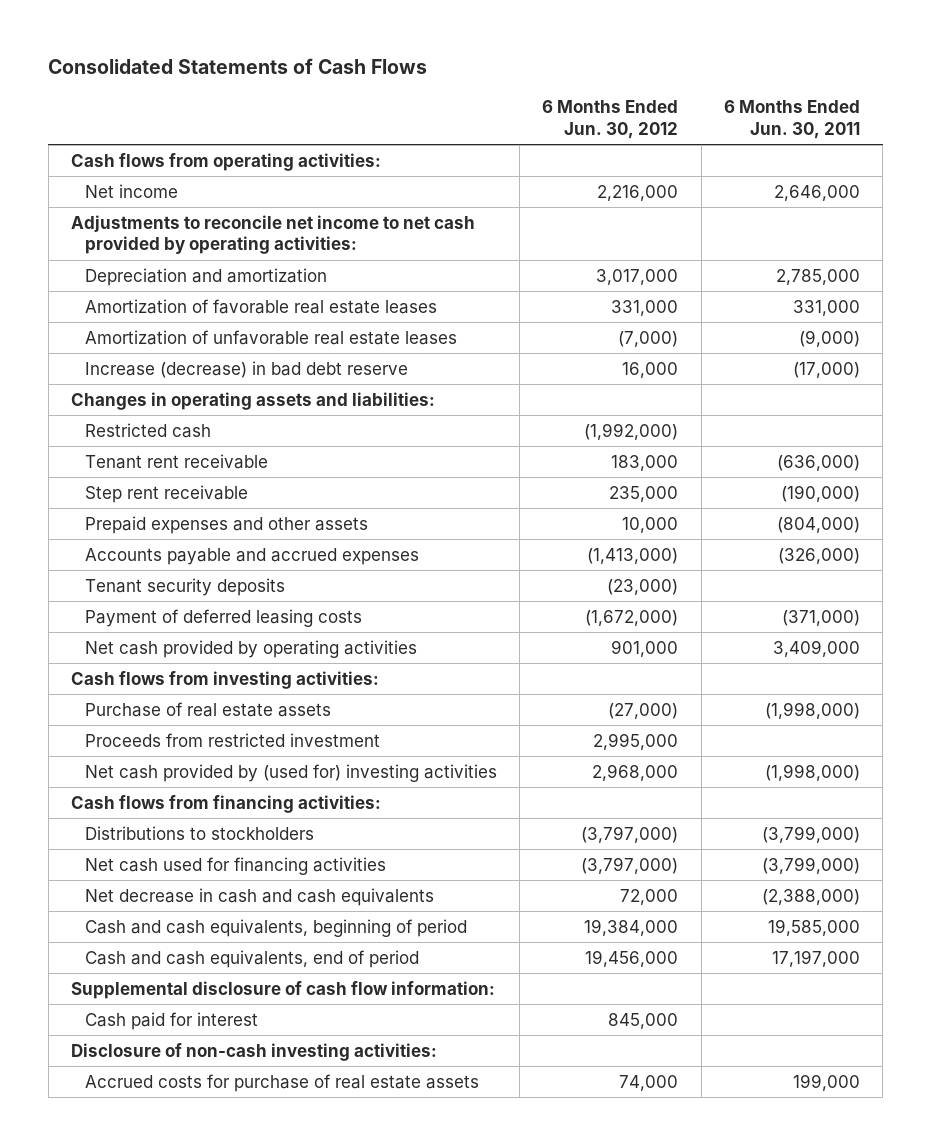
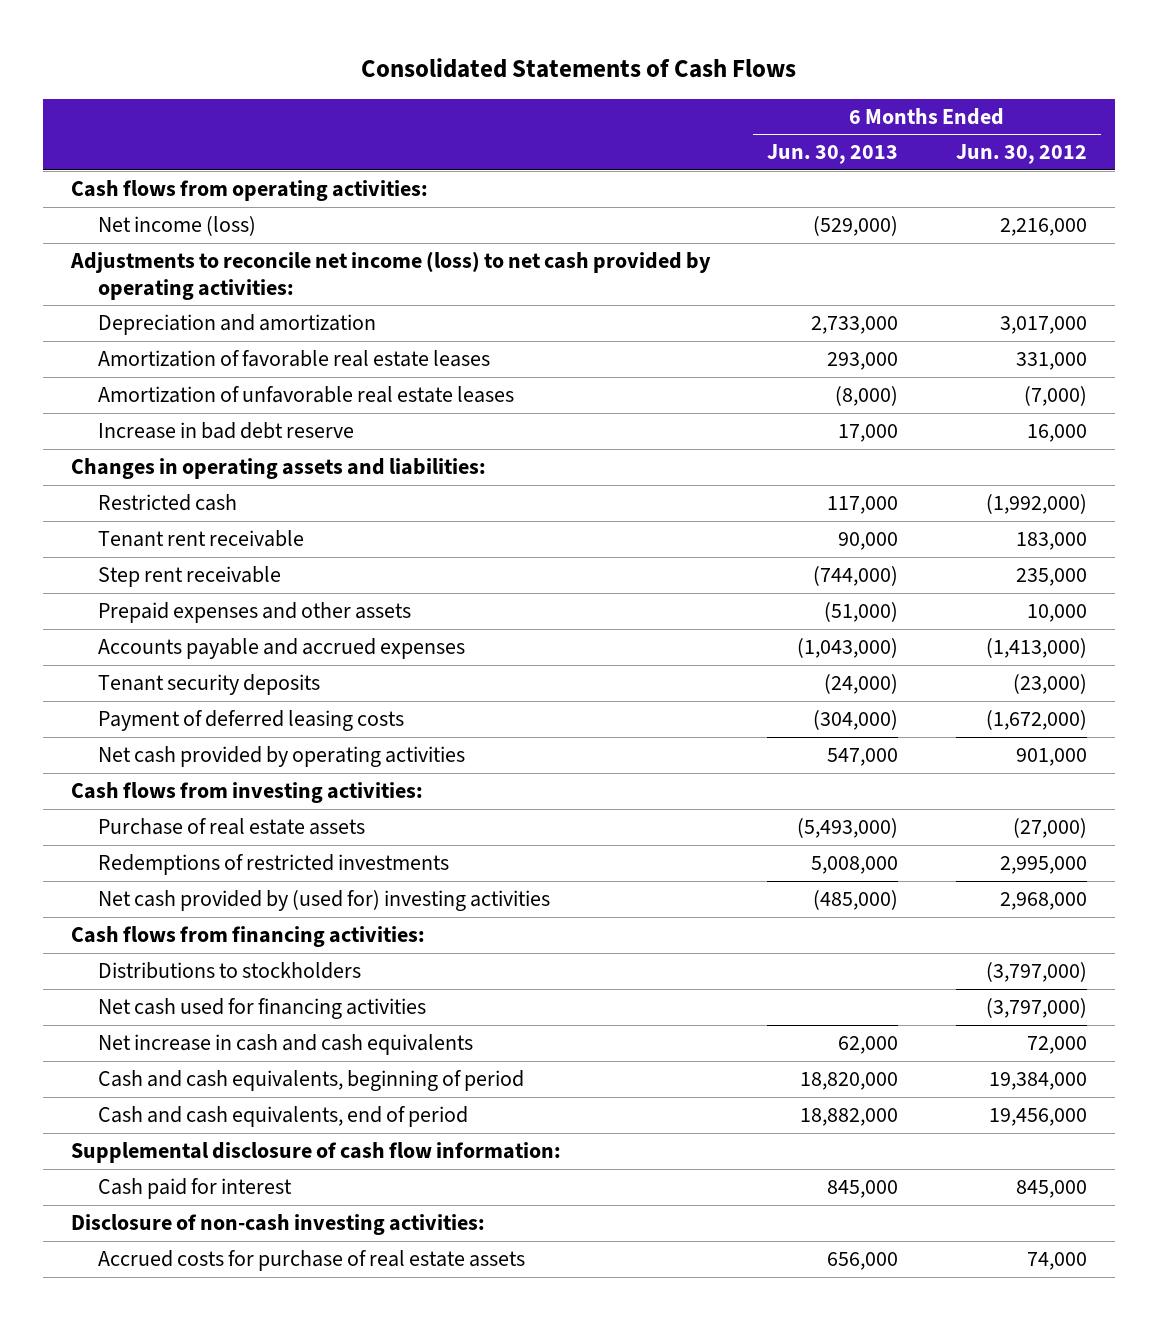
[724,100,861,139] 6 Months Ended Jun. 30, 2011 -> none
none -> [767,144,899,165] Jun. 30, 2013
[84,183,178,198] Net income -> [97,216,256,237] Net income (loss)
[70,214,475,255] Adjustments to reconcile net income to net cash provided by operating activities: -> [70,251,712,300] Adjustments to reconcile net income (loss) to net cash provided by operating activities:
[84,360,408,378] Increase (decrease) in bad debt reserve -> [97,422,354,440] Increase in bad debt reserve
[84,732,380,747] Proceeds from restricted investment -> [97,854,449,876] Redemptions of restricted investments
[84,887,434,906] Net decrease in cash and cash equivalents -> [97,1034,473,1056] Net increase in cash and cash equivalents

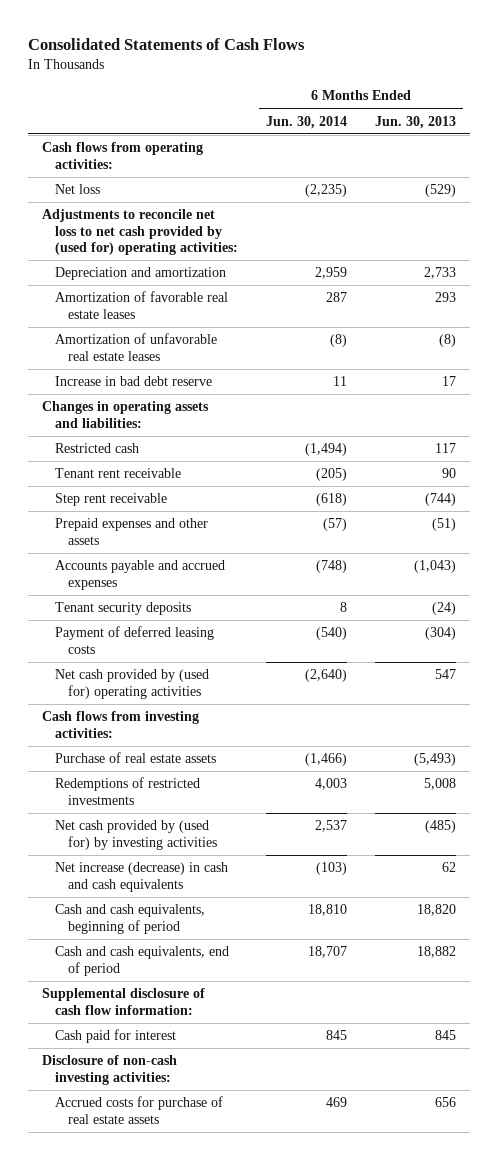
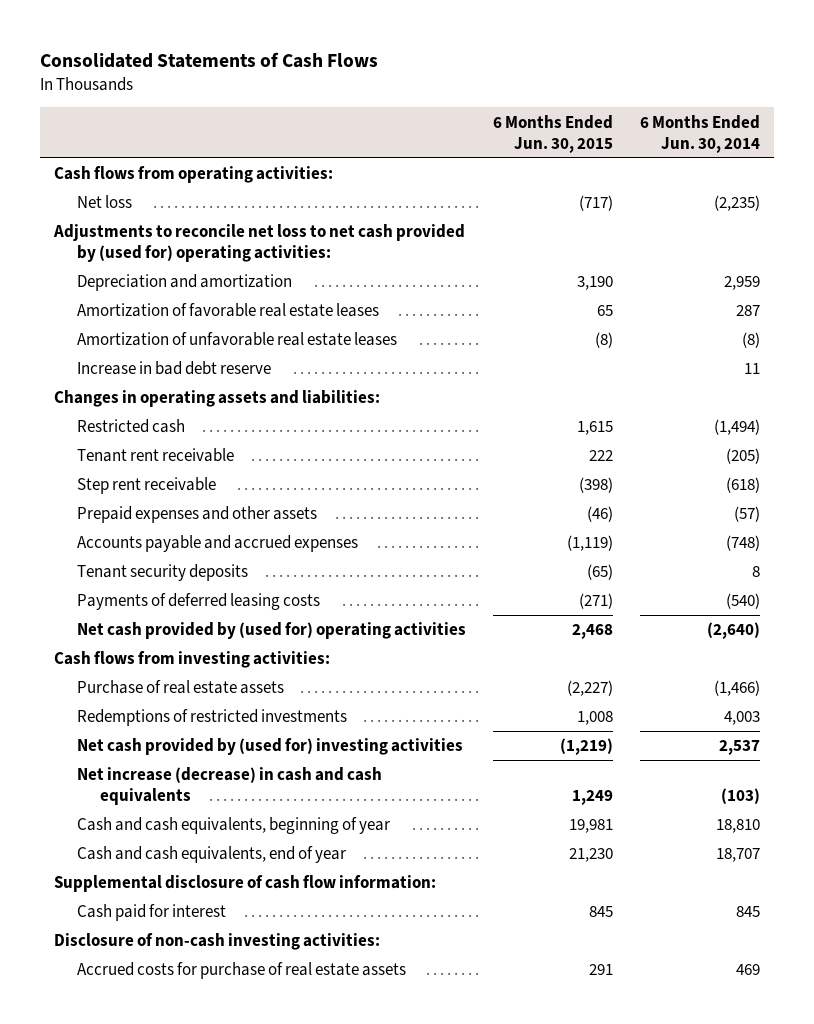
[374,115,456,129] Jun. 30, 2013 -> none
none -> [492,114,613,153] 6 Months Ended Jun. 30, 2015
[55,626,215,654] Payment of deferred leasing costs -> [76,593,320,611] Payments of deferred leasing costs
[55,820,218,850] Net cash provided by (used for) by investing activities -> [76,738,463,756] Net cash provided by (used for) investing activities
[55,904,206,934] Cash and cash equivalents, beginning of period -> [76,817,390,835] Cash and cash equivalents, beginning of year
[55,946,230,976] Cash and cash equivalents, end of period -> [76,846,346,864] Cash and cash equivalents, end of year

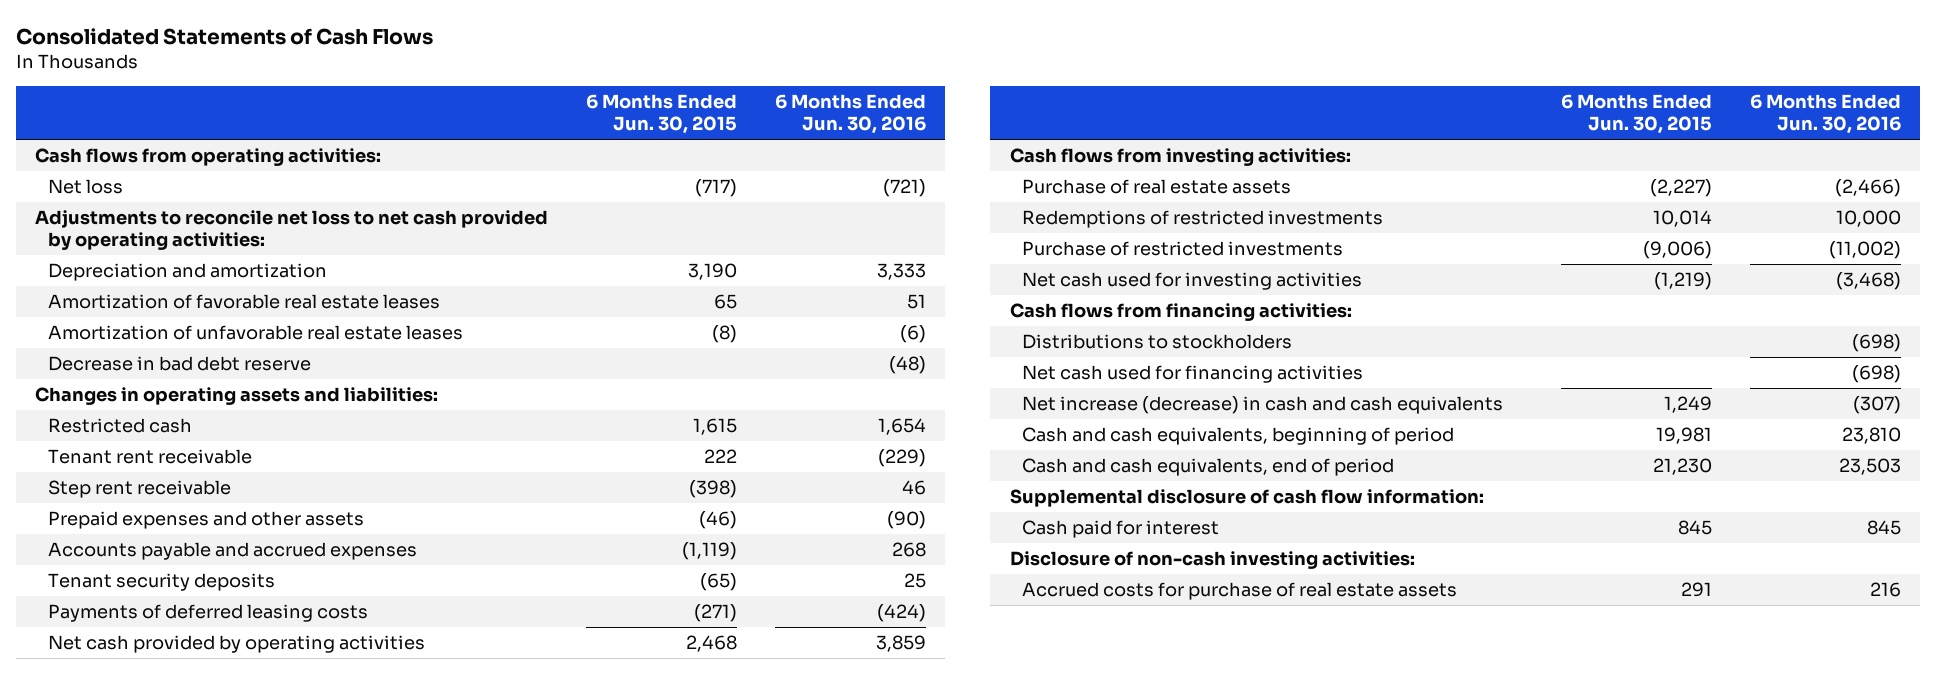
[639,114,760,153] 6 Months Ended Jun. 30, 2014 -> none
none -> [775,93,927,135] 6 Months Ended Jun. 30, 2016
[52,224,465,263] Adjustments to reconcile net loss to net cash provided by (used for) operating activities: -> [34,210,548,251] Adjustments to reconcile net loss to net cash provided by operating activities:
[76,361,271,376] Increase in bad debt reserve -> [47,356,311,372] Decrease in bad debt reserve
[76,622,466,640] Net cash provided by (used for) operating activities -> [47,635,425,654] Net cash provided by operating activities
[576,711,613,726] 1,008 -> [1652,210,1712,228] 10,014
none -> [1022,241,1344,257] Purchase of restricted investments
[76,738,463,756] Net cash provided by (used for) investing activities -> [1022,272,1363,291] Net cash used for investing activities
none -> [1009,303,1352,322] Cash flows from financing activities:
none -> [1022,334,1293,350] Distributions to stockholders
none -> [1022,365,1364,384] Net cash used for financing activities
[76,817,390,835] Cash and cash equivalents, beginning of year -> [1022,427,1455,446] Cash and cash equivalents, beginning of period
[76,846,346,864] Cash and cash equivalents, end of year -> [1022,458,1395,477] Cash and cash equivalents, end of period

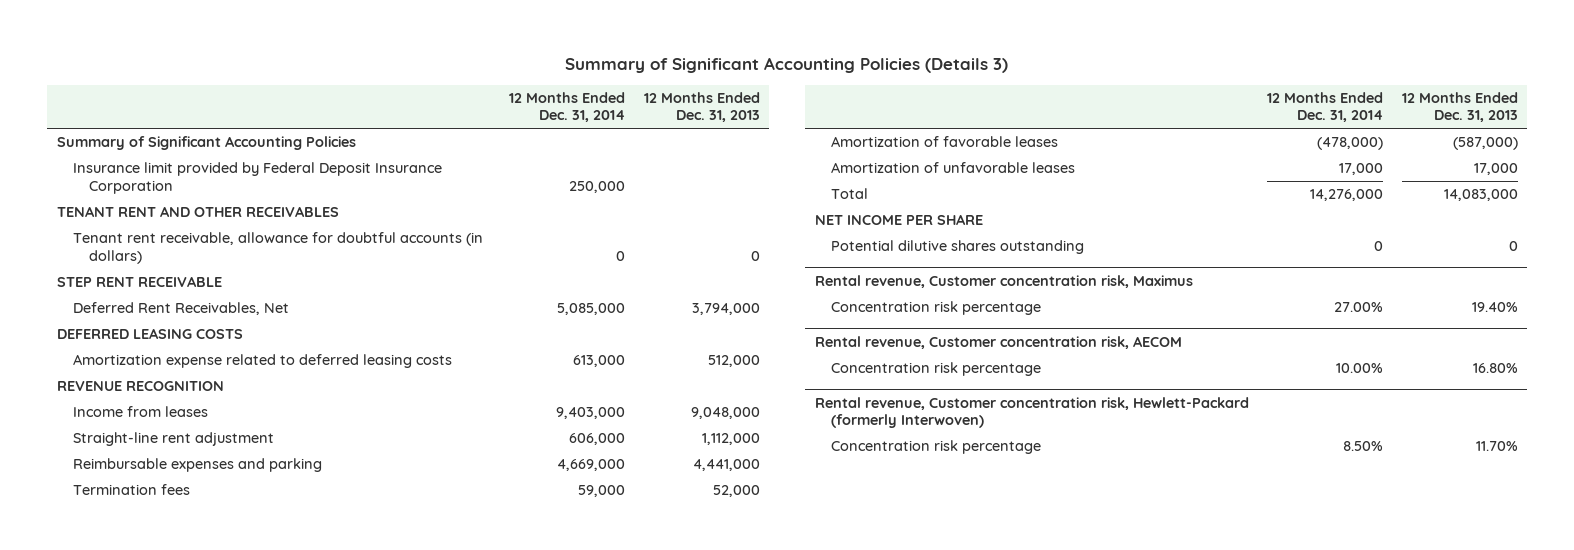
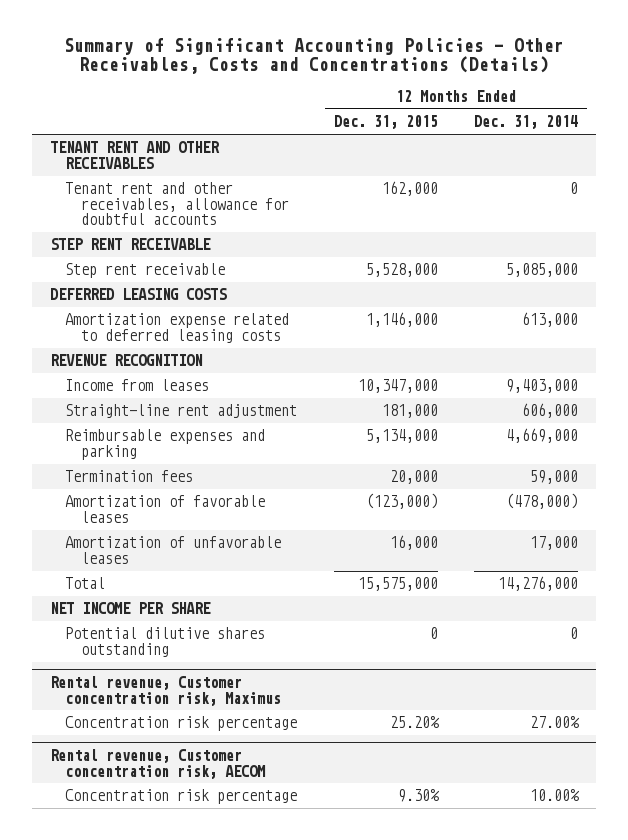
[565,57,1009,74] Summary of Significant Accounting Policies (Details 3) -> [63,37,564,75] Summary of Significant Accounting Policies - Other Receivables, Costs and Concentrations (Details)
[643,92,760,123] 12 Months Ended Dec. 31, 2013 -> none
none -> [333,115,438,130] Dec. 31, 2015
[56,136,356,151] Summary of Significant Accounting Policies -> none
[72,162,442,194] Insurance limit provided by Federal Deposit Insurance Corporation -> none
[72,232,483,264] Tenant rent receivable, allowance for doubtful accounts (in dollars) -> [65,182,289,226] Tenant rent and other receivables, allowance for doubtful accounts
[72,302,289,316] Deferred Rent Receivables, Net -> [65,263,226,279] Step rent receivable
[814,397,1249,429] Rental revenue, Customer concentration risk, Hewlett-Packard (formerly Interwoven) -> none
[830,440,1041,455] Concentration risk percentage -> none

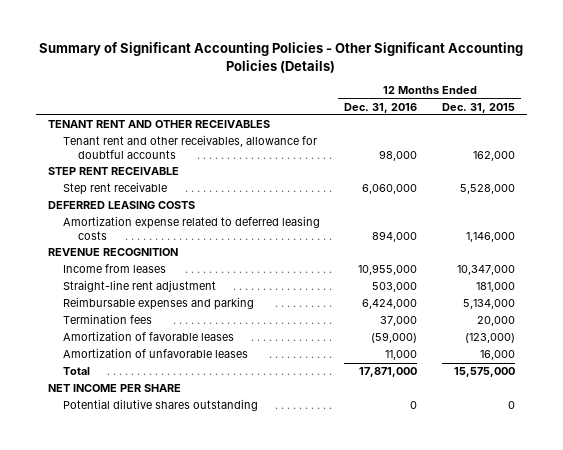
[63,37,564,75] Summary of Significant Accounting Policies - Other Receivables, Costs and Concentrations (Details) -> [39,42,524,73] Summary of Significant Accounting Policies - Other Significant Accounting Policies (Details)
[473,115,578,130] Dec. 31, 2014 -> none
none -> [344,102,418,113] Dec. 31, 2016
[50,676,282,706] Rental revenue, Customer concentration risk, Maximus -> none
[65,716,298,732] Concentration risk percentage -> none
[50,749,267,779] Rental revenue, Customer concentration risk, AECOM -> none
[65,789,298,805] Concentration risk percentage -> none

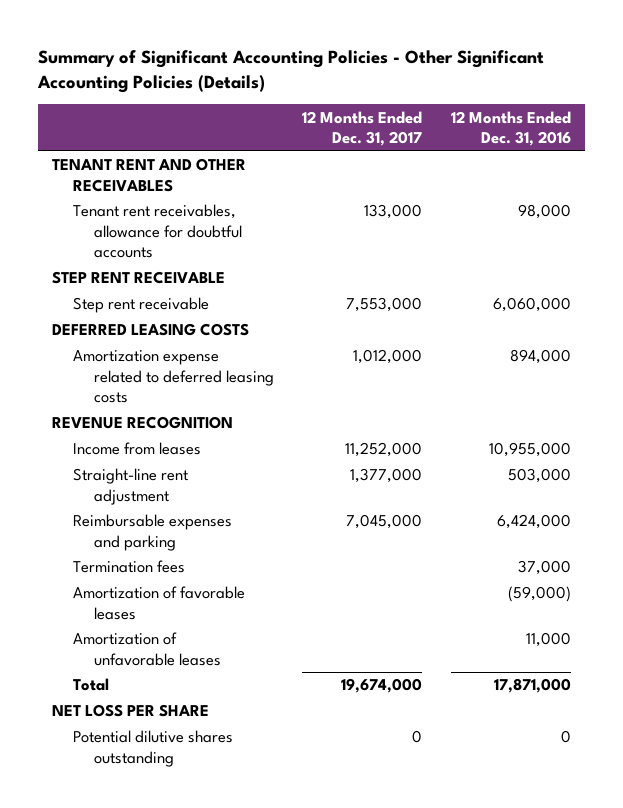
[441,102,515,113] Dec. 31, 2015 -> none
none -> [302,110,423,147] 12 Months Ended Dec. 31, 2017
[62,135,317,159] Tenant rent and other receivables, allowance for doubtful accounts -> [72,204,242,258] Tenant rent receivables, allowance for doubtful accounts
[47,384,181,393] NET INCOME PER SHARE -> [52,704,210,718] NET LOSS PER SHARE

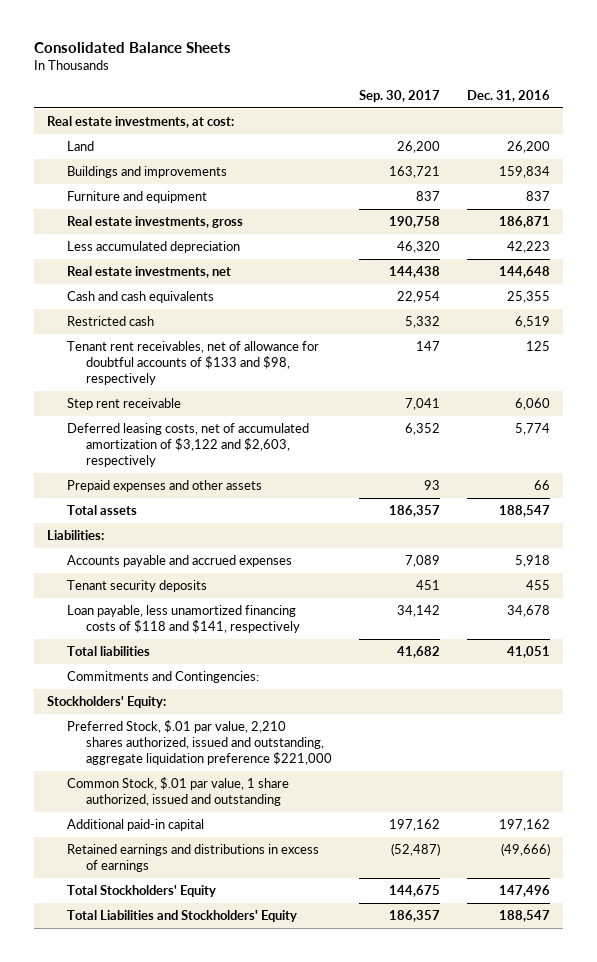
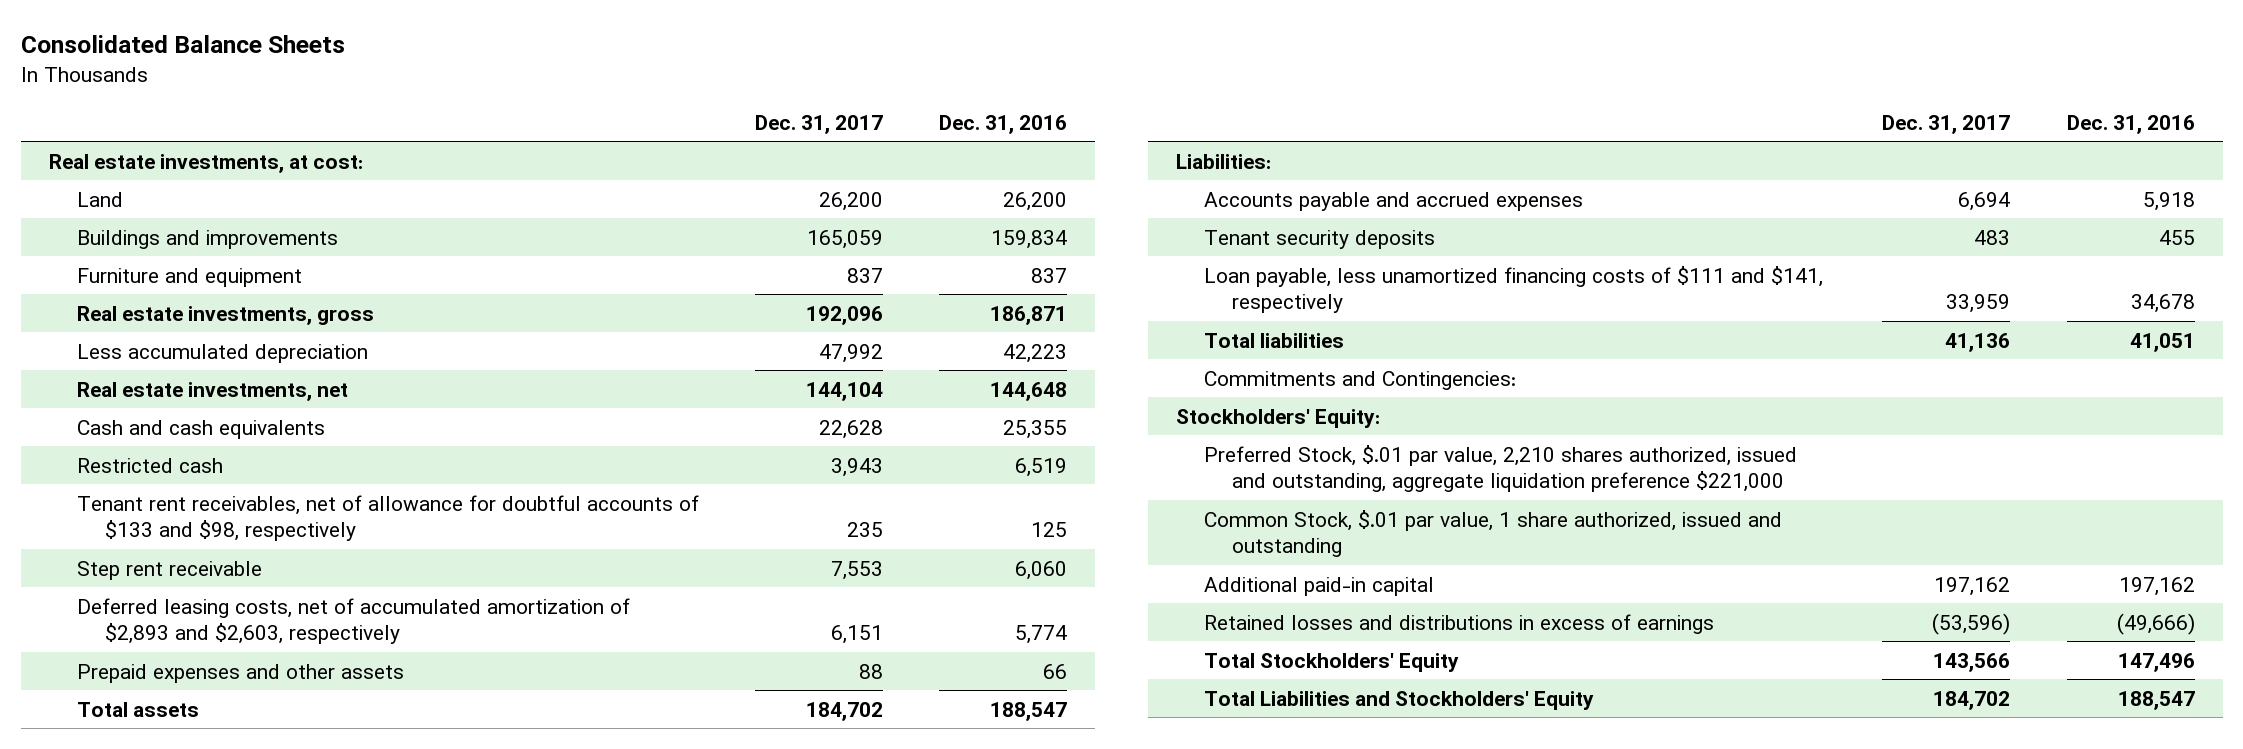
[358,89,440,102] Sep. 30, 2017 -> none
none -> [754,114,883,134] Dec. 31, 2017
[66,422,309,467] Deferred leasing costs, net of accumulated amortization of $3,122 and $2,603, respectively -> [76,597,630,645] Deferred leasing costs, net of accumulated amortization of $2,893 and $2,603, respectively
[66,604,301,633] Loan payable, less unamortized financing costs of $118 and $141, respectively -> [1204,265,1824,314] Loan payable, less unamortized financing costs of $111 and $141, respectively
[66,843,319,872] Retained earnings and distributions in excess of earnings -> [1204,613,1715,634] Retained losses and distributions in excess of earnings

